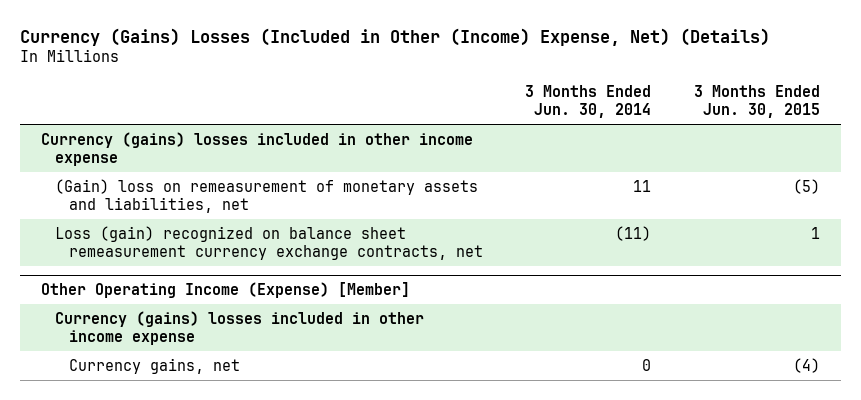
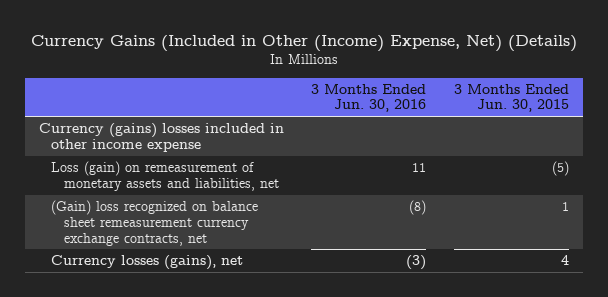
[19,27,770,46] Currency (Gains) Losses (Included in Other (Income) Expense, Net) (Details) -> [30,34,577,52] Currency Gains (Included in Other (Income) Expense, Net) (Details)
[525,84,652,118] 3 Months Ended Jun. 30, 2014 -> none
none -> [311,83,427,113] 3 Months Ended Jun. 30, 2016
[41,281,411,298] Other Operating Income (Expense) [Member] -> none
[54,310,424,346] Currency (gains) losses included in other income expense -> none
[54,178,478,214] (Gain) loss on remeasurement of monetary assets and liabilities, net -> [51,161,279,191] Loss (gain) on remeasurement of monetary assets and liabilities, net
[54,225,483,261] Loss (gain) recognized on balance sheet remeasurement currency exchange contracts, net -> [51,200,259,246] (Gain) loss recognized on balance sheet remeasurement currency exchange contracts, net
[68,357,240,374] Currency gains, net -> [51,255,244,271] Currency losses (gains), net
[792,357,820,373] (4) -> [561,255,570,266] 4

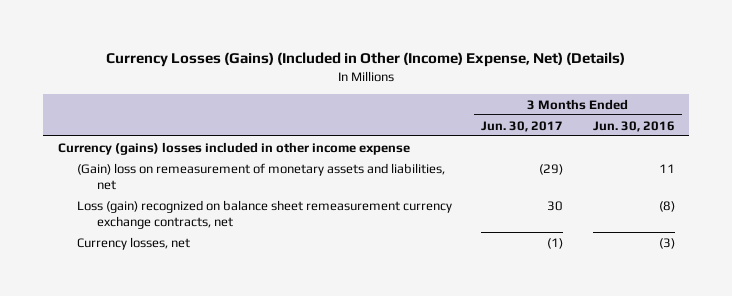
[30,34,577,52] Currency Gains (Included in Other (Income) Expense, Net) (Details) -> [106,52,626,68] Currency Losses (Gains) (Included in Other (Income) Expense, Net) (Details)
[454,83,570,113] 3 Months Ended Jun. 30, 2015 -> none
none -> [481,120,564,132] Jun. 30, 2017
[51,161,279,191] Loss (gain) on remeasurement of monetary assets and liabilities, net -> [77,162,446,191] (Gain) loss on remeasurement of monetary assets and liabilities, net
[51,200,259,246] (Gain) loss recognized on balance sheet remeasurement currency exchange contracts, net -> [77,199,453,230] Loss (gain) recognized on balance sheet remeasurement currency exchange contracts, net
[51,255,244,271] Currency losses (gains), net -> [77,236,191,250] Currency losses, net

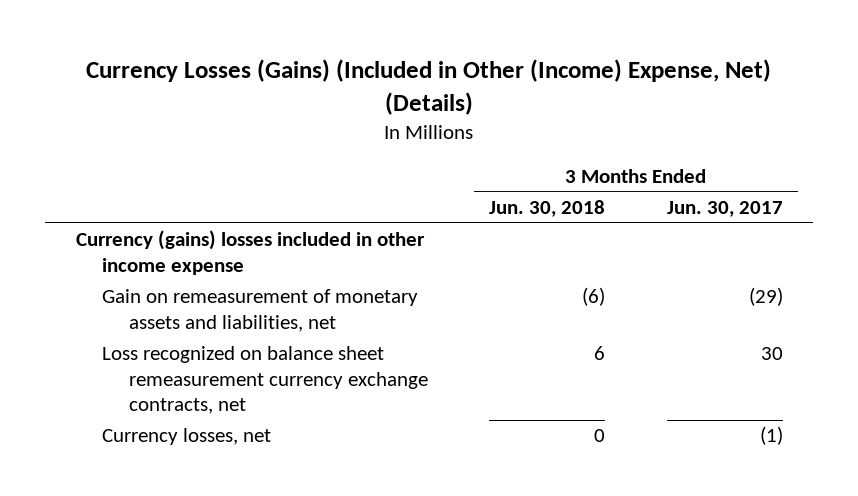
[592,120,675,132] Jun. 30, 2016 -> none
none -> [489,199,606,217] Jun. 30, 2018
[77,162,446,191] (Gain) loss on remeasurement of monetary assets and liabilities, net -> [102,289,419,332] Gain on remeasurement of monetary assets and liabilities, net
[77,199,453,230] Loss (gain) recognized on balance sheet remeasurement currency exchange contracts, net -> [102,346,428,415] Loss recognized on balance sheet remeasurement currency exchange contracts, net

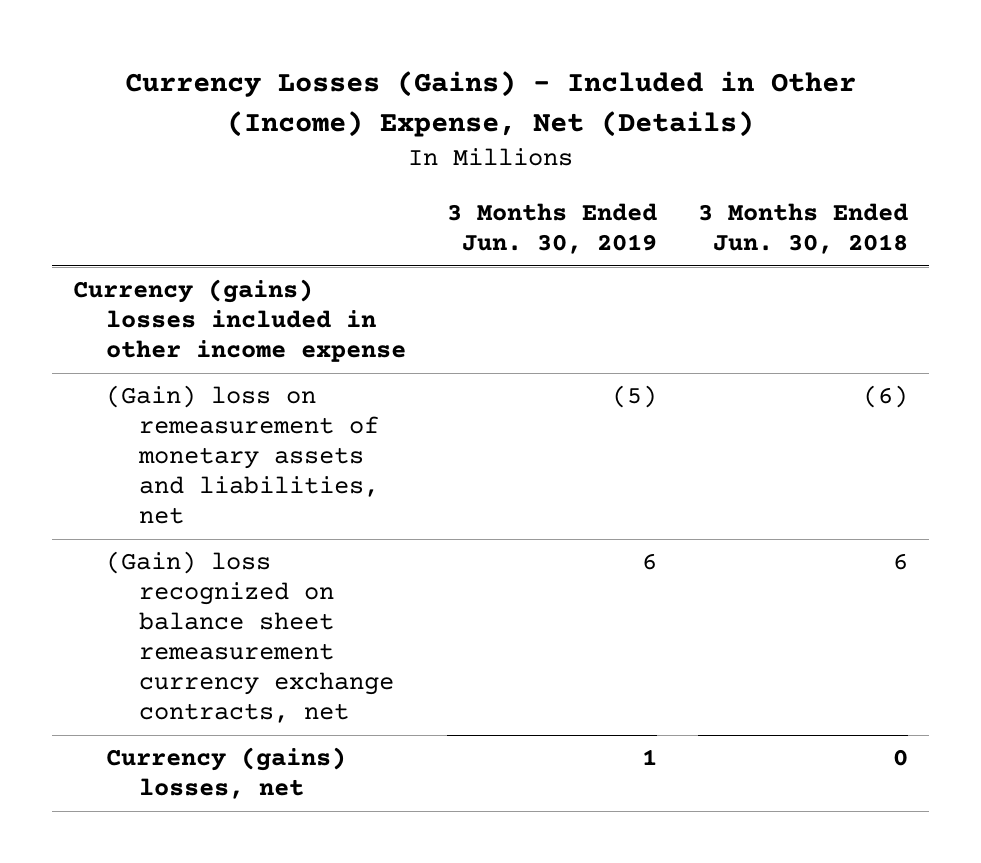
[86,58,772,115] Currency Losses (Gains) (Included in Other (Income) Expense, Net) (Details) -> [124,71,856,137] Currency Losses (Gains) - Included in Other (Income) Expense, Net (Details)
[666,200,783,217] Jun. 30, 2017 -> none
none -> [447,203,658,255] 3 Months Ended Jun. 30, 2019
[102,289,419,332] Gain on remeasurement of monetary assets and liabilities, net -> [106,385,380,525] (Gain) loss on remeasurement of monetary assets and liabilities, net
[102,346,428,415] Loss recognized on balance sheet remeasurement currency exchange contracts, net -> [106,551,395,724] (Gain) loss recognized on balance sheet remeasurement currency exchange contracts, net
[102,428,272,446] Currency losses, net -> [106,747,347,800] Currency (gains) losses, net

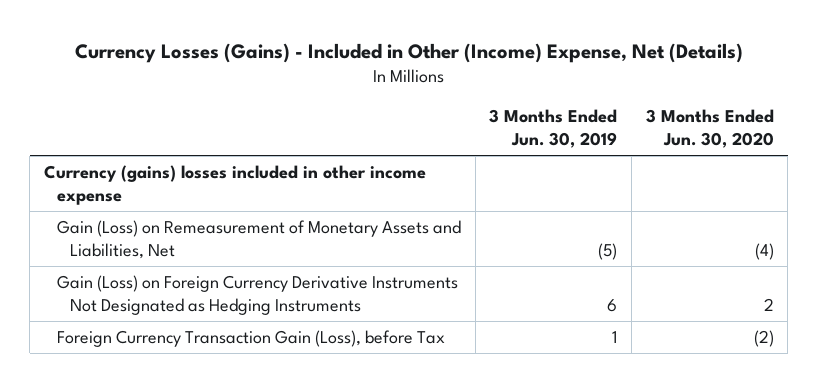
[698,203,909,255] 3 Months Ended Jun. 30, 2018 -> none
none -> [645,109,774,149] 3 Months Ended Jun. 30, 2020
[106,385,380,525] (Gain) loss on remeasurement of monetary assets and liabilities, net -> [56,219,461,260] Gain (Loss) on Remeasurement of Monetary Assets and Liabilities, Net
[106,551,395,724] (Gain) loss recognized on balance sheet remeasurement currency exchange contracts, net -> [56,274,458,316] Gain (Loss) on Foreign Currency Derivative Instruments Not Designated as Hedging Instruments
[106,747,347,800] Currency (gains) losses, net -> [56,329,445,347] Foreign Currency Transaction Gain (Loss), before Tax

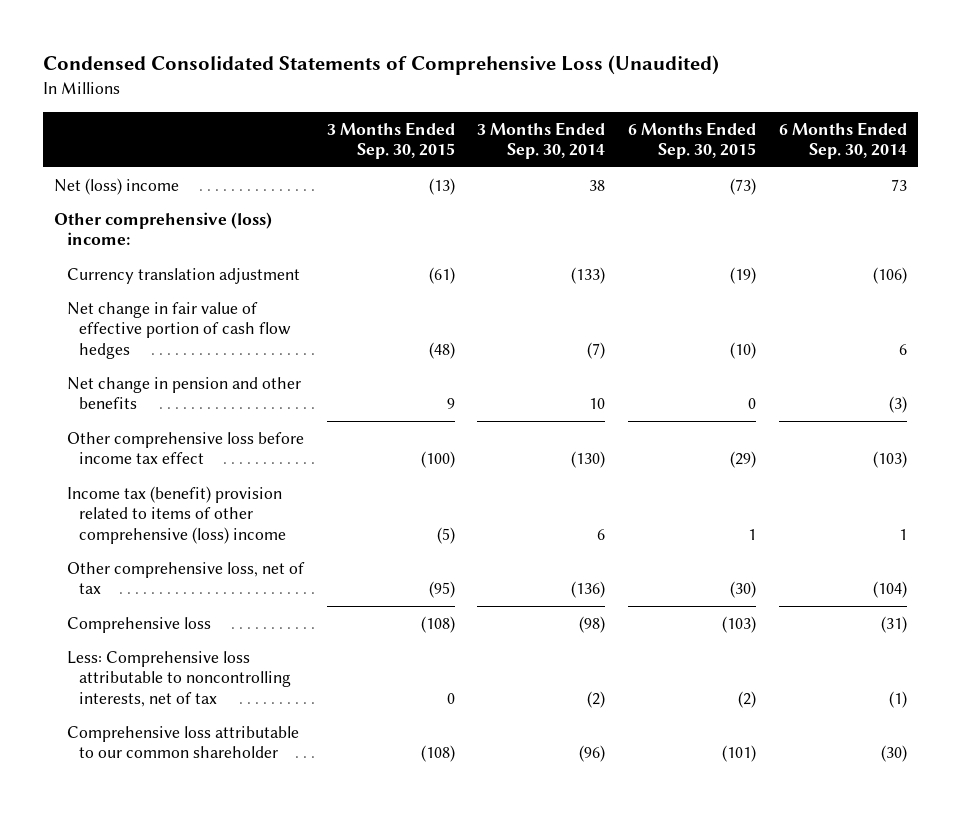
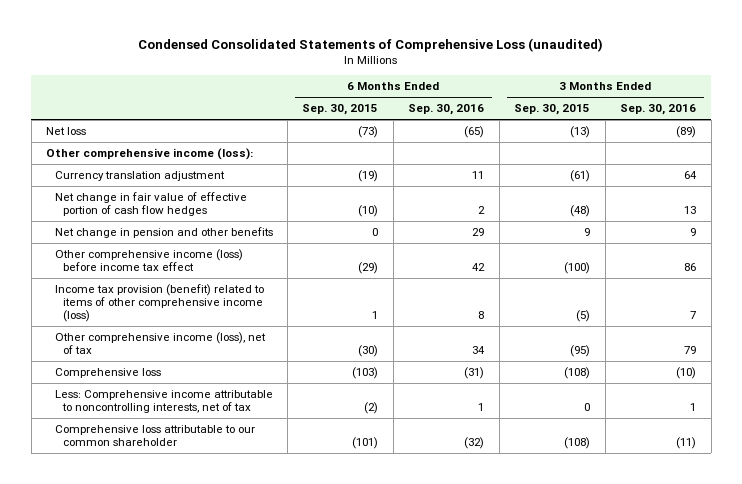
[42,55,719,76] Condensed Consolidated Statements of Comprehensive Loss (Unaudited) -> [138,37,604,52] Condensed Consolidated Statements of Comprehensive Loss (unaudited)
[477,121,606,160] 3 Months Ended Sep. 30, 2014 -> none
[778,121,907,160] 6 Months Ended Sep. 30, 2014 -> none
none -> [408,104,485,116] Sep. 30, 2016
none -> [620,104,697,116] Sep. 30, 2016
[54,177,180,195] Net (loss) income -> [46,127,87,136] Net loss
[54,211,273,246] Other comprehensive (loss) income: -> [46,148,254,161] Other comprehensive income (loss):
[66,431,304,465] Other comprehensive loss before income tax effect -> [54,249,243,272] Other comprehensive income (loss) before income tax effect
[66,485,287,544] Income tax (benefit) provision related to items of other comprehensive (loss) income -> [54,284,264,323] Income tax provision (benefit) related to items of other comprehensive income (loss)
[66,561,305,595] Other comprehensive loss, net of tax -> [54,332,266,355] Other comprehensive income (loss), net of tax
[66,650,292,707] Less: Comprehensive loss attributable to noncontrolling interests, net of tax -> [54,390,273,414] Less: Comprehensive income attributable to noncontrolling interests, net of tax

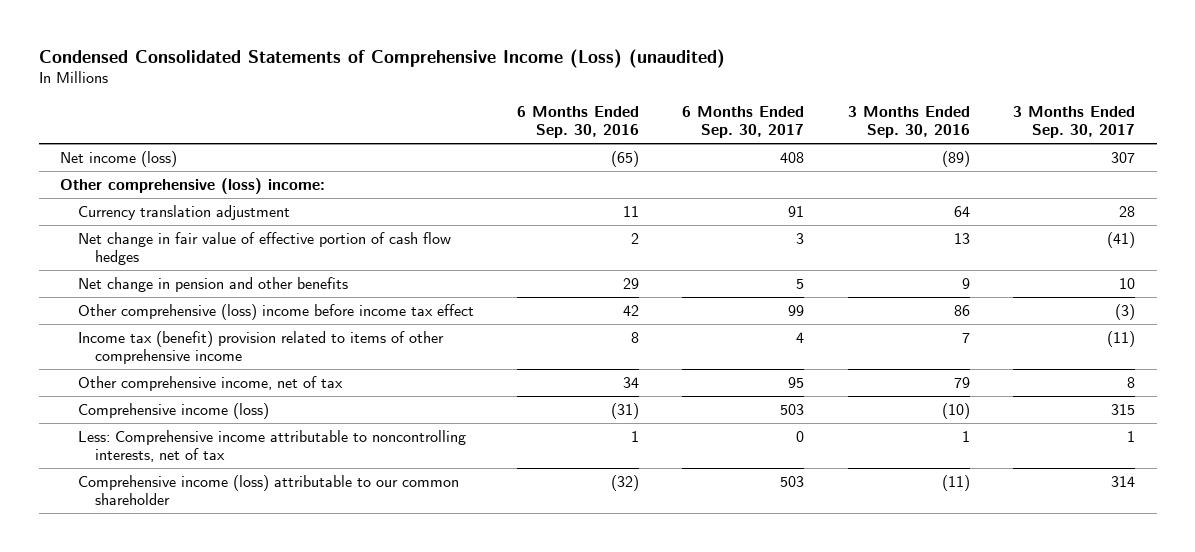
[138,37,604,52] Condensed Consolidated Statements of Comprehensive Loss (unaudited) -> [38,48,725,68] Condensed Consolidated Statements of Comprehensive Income (Loss) (unaudited)
[302,104,379,116] Sep. 30, 2015 -> none
[514,104,591,116] Sep. 30, 2015 -> none
none -> [682,106,805,139] 6 Months Ended Sep. 30, 2017
none -> [1012,106,1135,139] 3 Months Ended Sep. 30, 2017
[46,127,87,136] Net loss -> [60,150,178,167] Net income (loss)
[46,148,254,161] Other comprehensive income (loss): -> [60,177,326,194] Other comprehensive (loss) income:
[54,249,243,272] Other comprehensive income (loss) before income tax effect -> [77,303,474,320] Other comprehensive (loss) income before income tax effect
[54,284,264,323] Income tax provision (benefit) related to items of other comprehensive income (loss) -> [77,330,444,364] Income tax (benefit) provision related to items of other comprehensive income
[54,332,266,355] Other comprehensive income (loss), net of tax -> [77,375,343,391] Other comprehensive income, net of tax
[54,368,161,379] Comprehensive loss -> [77,402,269,419] Comprehensive income (loss)
[54,425,255,447] Comprehensive loss attributable to our common shareholder -> [77,474,459,505] Comprehensive income (loss) attributable to our common shareholder

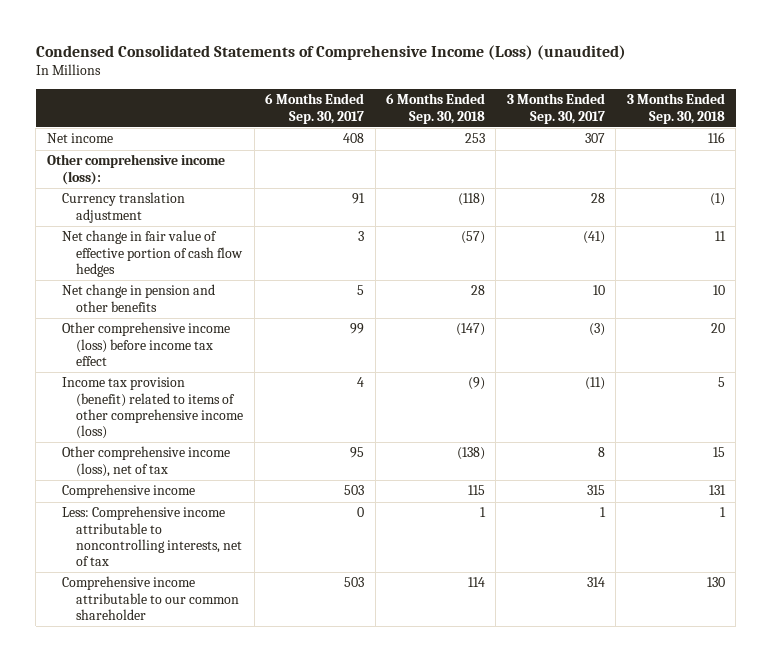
[517,106,640,139] 6 Months Ended Sep. 30, 2016 -> none
[847,106,970,139] 3 Months Ended Sep. 30, 2016 -> none
none -> [386,93,486,124] 6 Months Ended Sep. 30, 2018
none -> [626,93,725,124] 3 Months Ended Sep. 30, 2018
[60,150,178,167] Net income (loss) -> [46,133,113,144] Net income
[60,177,326,194] Other comprehensive (loss) income: -> [46,154,225,185] Other comprehensive income (loss):
[77,303,474,320] Other comprehensive (loss) income before income tax effect -> [61,322,230,366] Other comprehensive income (loss) before income tax effect
[77,330,444,364] Income tax (benefit) provision related to items of other comprehensive income -> [61,377,244,440] Income tax provision (benefit) related to items of other comprehensive income (loss)
[77,375,343,391] Other comprehensive income, net of tax -> [61,446,230,477] Other comprehensive income (loss), net of tax
[77,402,269,419] Comprehensive income (loss) -> [61,484,195,499] Comprehensive income
[77,474,459,505] Comprehensive income (loss) attributable to our common shareholder -> [61,576,240,620] Comprehensive income attributable to our common shareholder

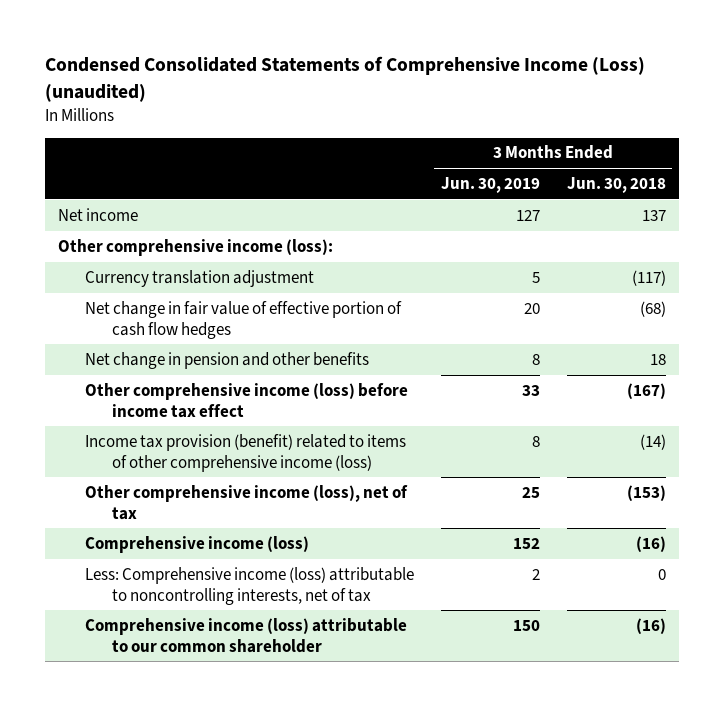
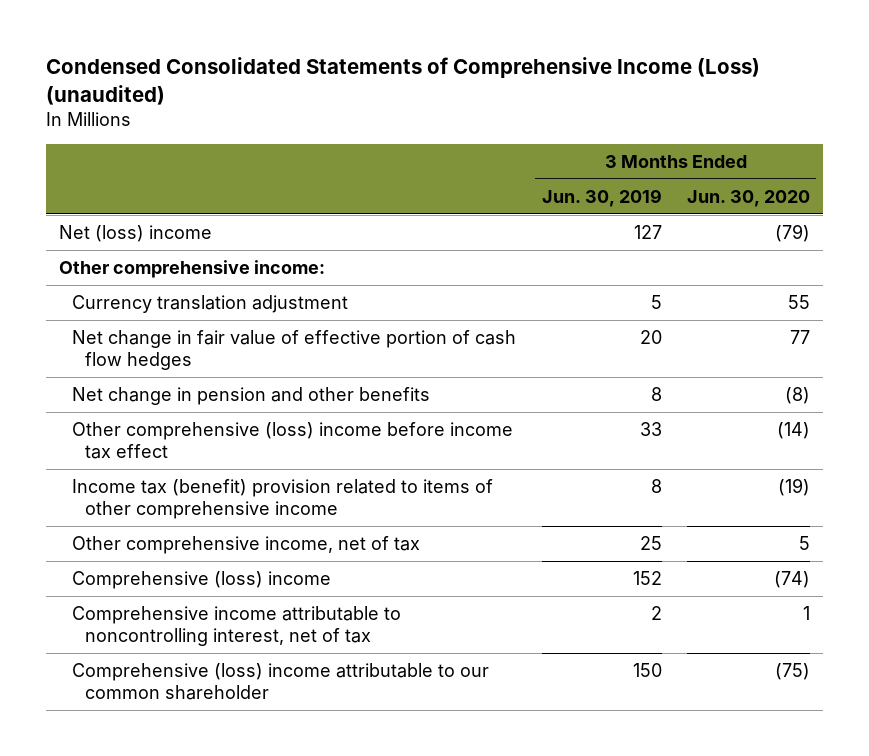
[566,177,666,194] Jun. 30, 2018 -> none
none -> [686,189,810,207] Jun. 30, 2020
[58,207,139,221] Net income -> [59,224,213,242] Net (loss) income
[58,238,334,256] Other comprehensive income (loss): -> [59,259,326,278] Other comprehensive income:
[85,382,409,418] Other comprehensive income (loss) before income tax effect -> [72,421,514,459] Other comprehensive (loss) income before income tax effect
[85,433,407,472] Income tax provision (benefit) related to items of other comprehensive income (loss) -> [72,478,494,519] Income tax (benefit) provision related to items of other comprehensive income
[85,484,409,520] Other comprehensive income (loss), net of tax -> [72,535,421,554] Other comprehensive income, net of tax
[85,535,310,553] Comprehensive income (loss) -> [72,570,332,589] Comprehensive (loss) income
[85,566,415,605] Less: Comprehensive income (loss) attributable to noncontrolling interests, net of tax -> [72,605,402,646] Comprehensive income attributable to noncontrolling interest, net of tax
[85,617,408,653] Comprehensive income (loss) attributable to our common shareholder -> [72,662,490,700] Comprehensive (loss) income attributable to our common shareholder

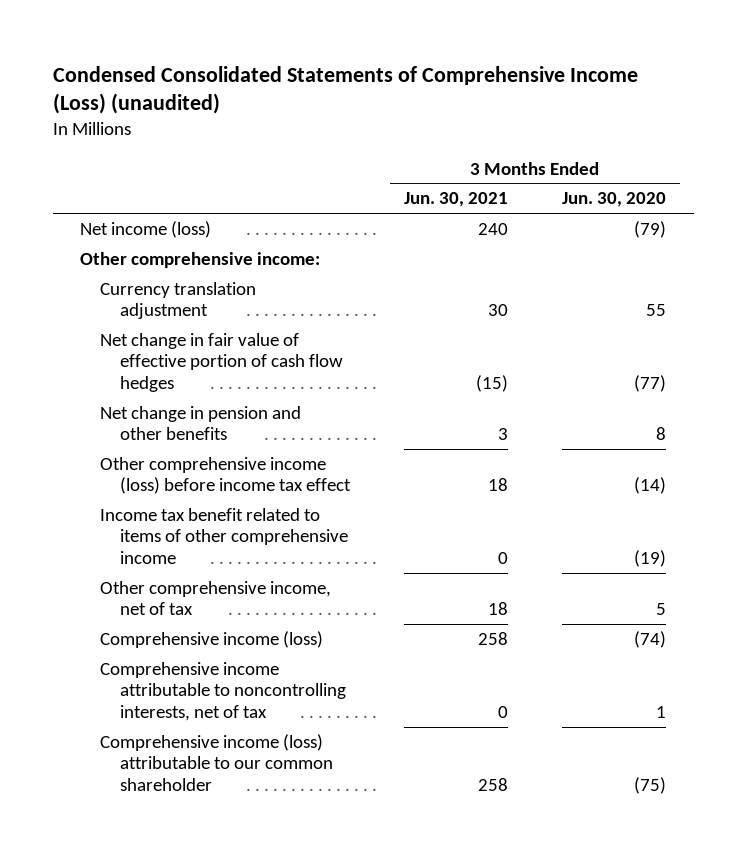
[541,188,662,207] Jun. 30, 2019 -> none
none -> [403,192,508,208] Jun. 30, 2021
[59,224,213,242] Net (loss) income -> [80,220,212,238] Net income (loss)
[789,329,810,344] 77 -> [634,374,667,392] (77)
[784,386,810,404] (8) -> [656,427,667,441] 8
[72,421,514,459] Other comprehensive (loss) income before income tax effect -> [99,456,351,495] Other comprehensive income (loss) before income tax effect
[72,478,494,519] Income tax (benefit) provision related to items of other comprehensive income -> [99,507,348,564] Income tax benefit related to items of other comprehensive income
[72,570,332,589] Comprehensive (loss) income -> [99,630,323,648] Comprehensive income (loss)
[72,605,402,646] Comprehensive income attributable to noncontrolling interest, net of tax -> [99,661,346,721] Comprehensive income attributable to noncontrolling interests, net of tax
[72,662,490,700] Comprehensive (loss) income attributable to our common shareholder -> [99,733,333,791] Comprehensive income (loss) attributable to our common shareholder

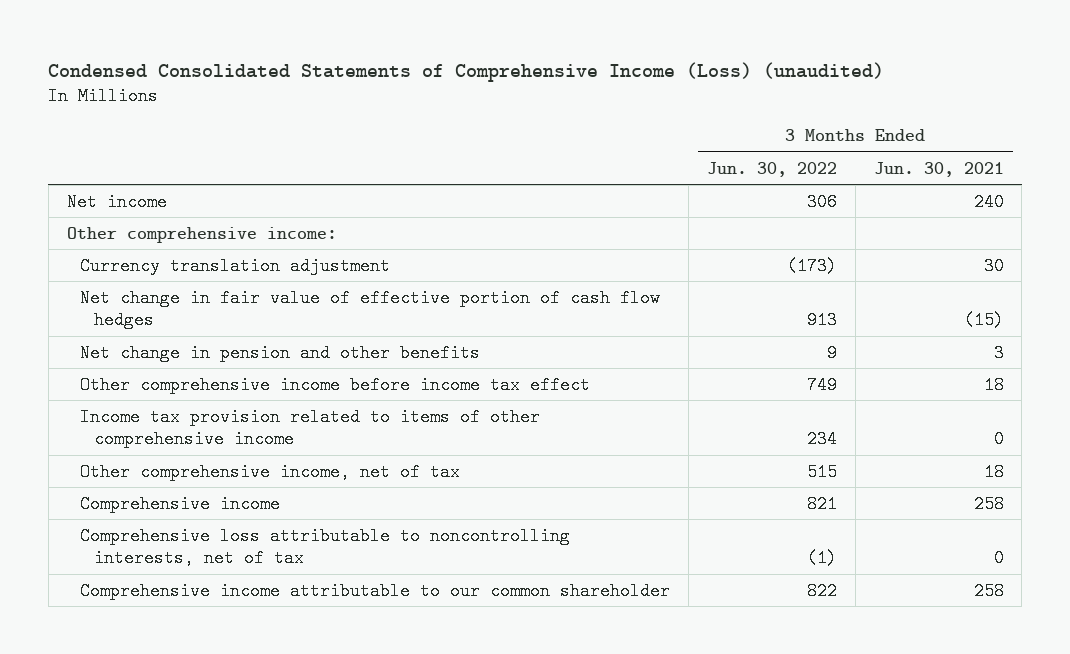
[562,192,667,208] Jun. 30, 2020 -> none
none -> [707,161,838,177] Jun. 30, 2022
[80,220,212,238] Net income (loss) -> [66,192,167,211] Net income
[99,456,351,495] Other comprehensive income (loss) before income tax effect -> [80,375,591,394] Other comprehensive income before income tax effect
[99,507,348,564] Income tax benefit related to items of other comprehensive income -> [80,407,541,449] Income tax provision related to items of other comprehensive income
[99,630,323,648] Comprehensive income (loss) -> [80,494,281,513] Comprehensive income
[99,661,346,721] Comprehensive income attributable to noncontrolling interests, net of tax -> [80,526,571,568] Comprehensive loss attributable to noncontrolling interests, net of tax
[99,733,333,791] Comprehensive income (loss) attributable to our common shareholder -> [80,581,671,600] Comprehensive income attributable to our common shareholder

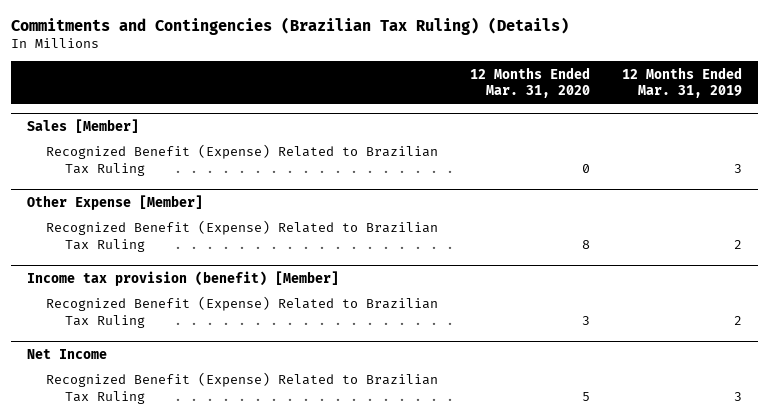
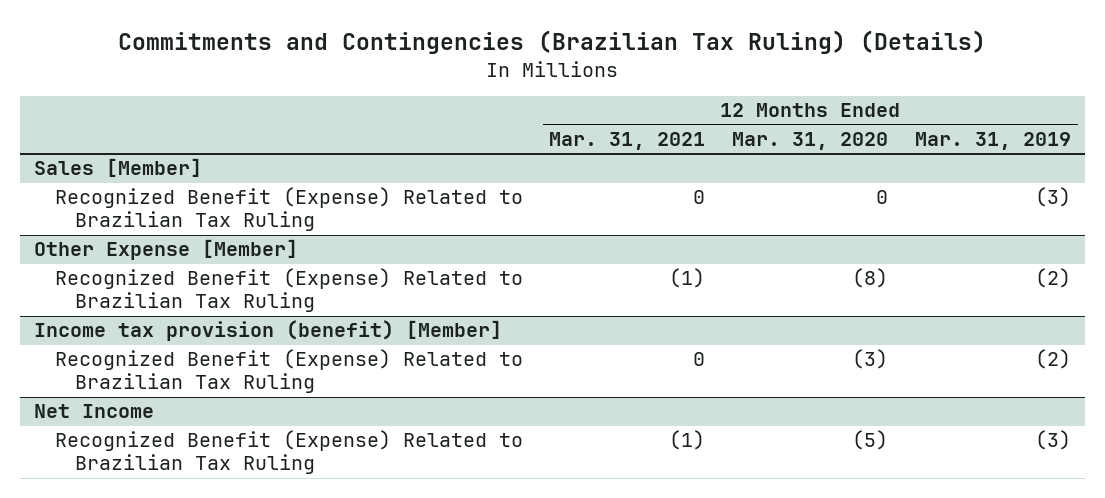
none -> [549,132,706,151] Mar. 31, 2021
[734,164,743,174] 3 -> [1035,187,1072,208] (3)
[581,240,590,250] 8 -> [852,268,889,289] (8)
[734,240,743,250] 2 -> [1035,268,1072,289] (2)
[581,316,590,326] 3 -> [852,349,889,370] (3)
[734,316,743,326] 2 -> [1035,349,1072,370] (2)
[581,392,590,402] 5 -> [852,430,889,451] (5)
[734,392,743,402] 3 -> [1035,430,1072,451] (3)

